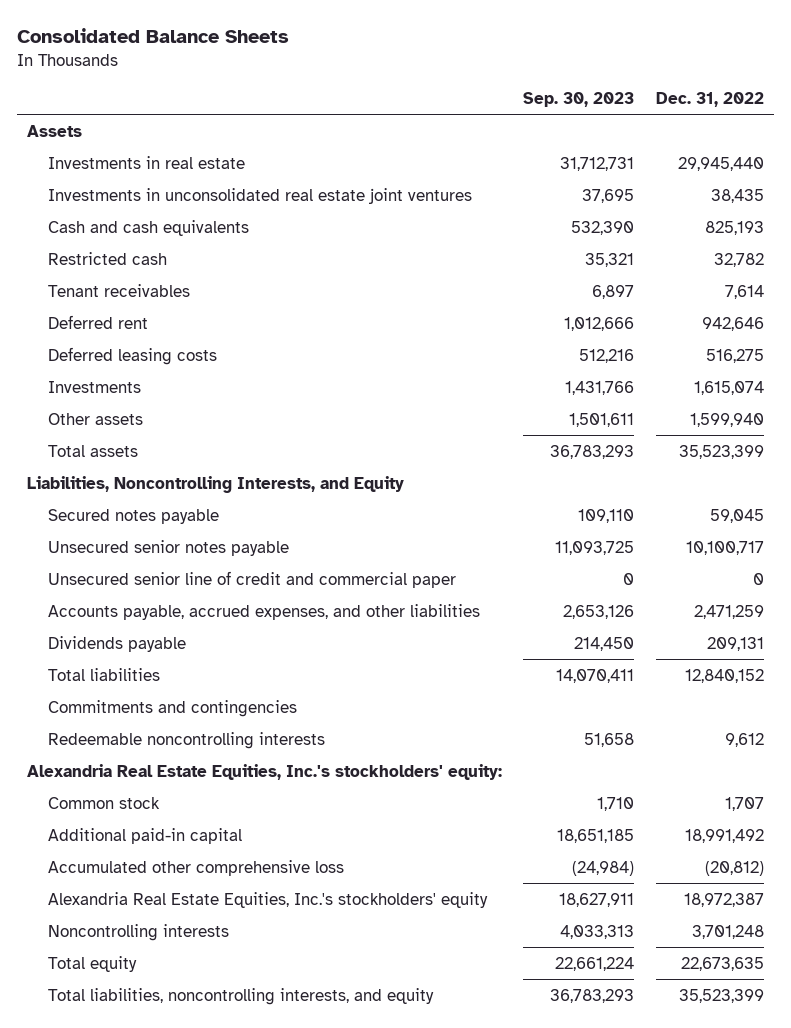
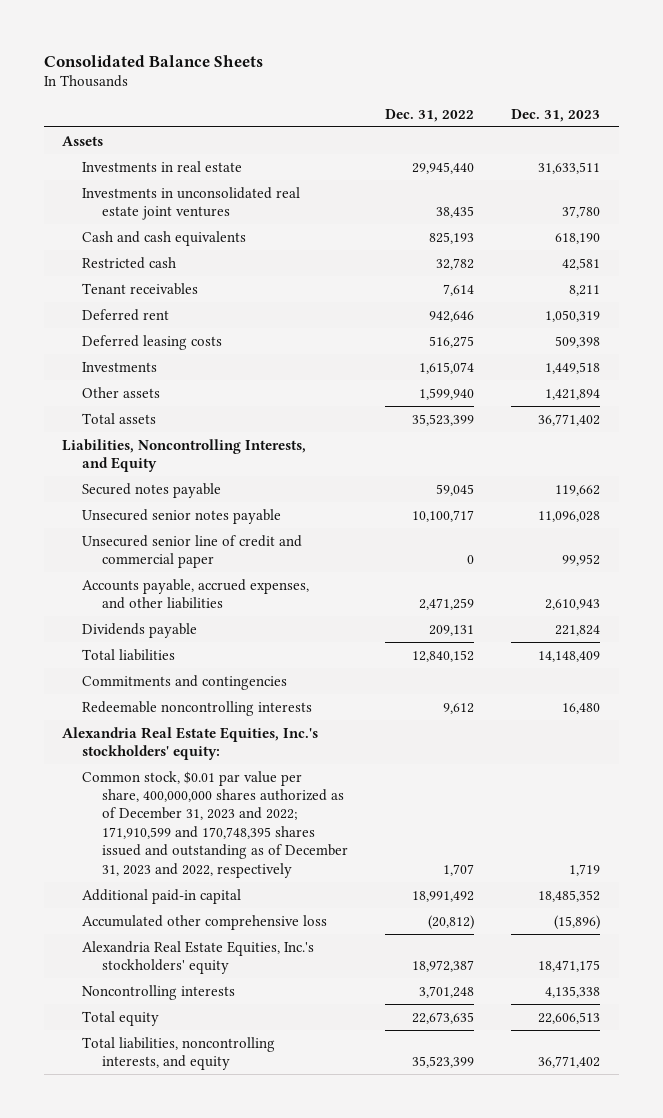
[523,92,635,108] Sep. 30, 2023 -> none
none -> [511,108,601,122] Dec. 31, 2023
[47,796,160,809] Common stock -> [81,770,348,878] Common stock, $0.01 par value per share, 400,000,000 shares authorized as of December 31, 2023 and 2022; 171,910,599 and 170,748,395 shares issued and outstanding as of December 31, 2023 and 2022, respectively

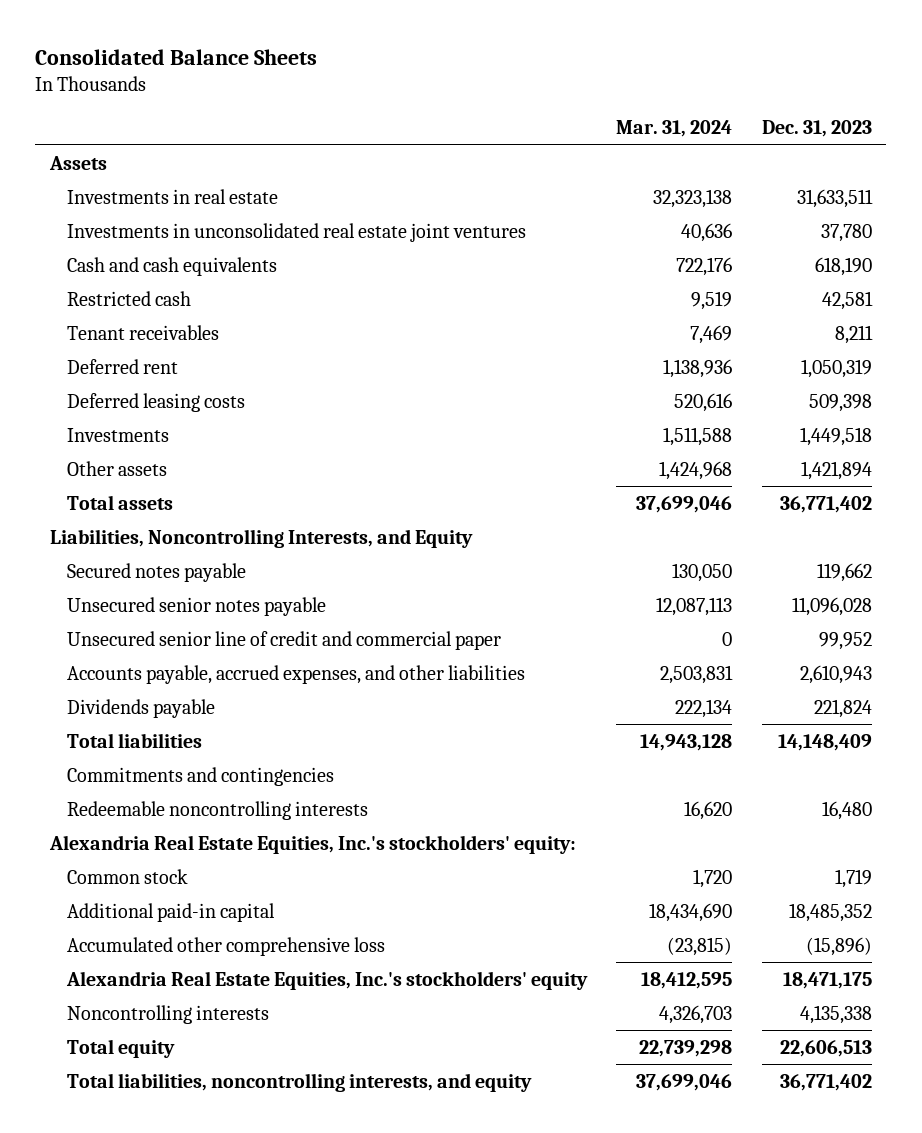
[384,108,474,122] Dec. 31, 2022 -> none
none -> [616,120,733,138] Mar. 31, 2024
[81,770,348,878] Common stock, $0.01 par value per share, 400,000,000 shares authorized as of December 31, 2023 and 2022; 171,910,599 and 170,748,395 shares issued and outstanding as of December 31, 2023 and 2022, respectively -> [66,868,188,884] Common stock

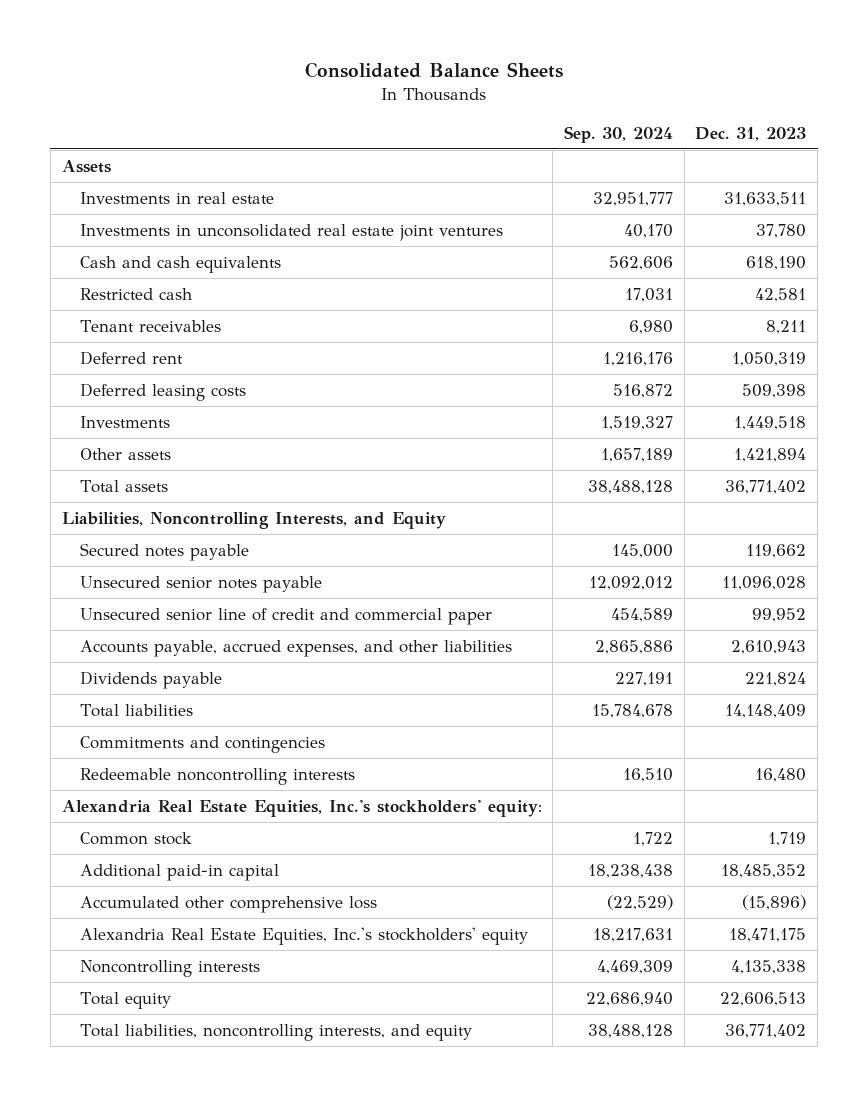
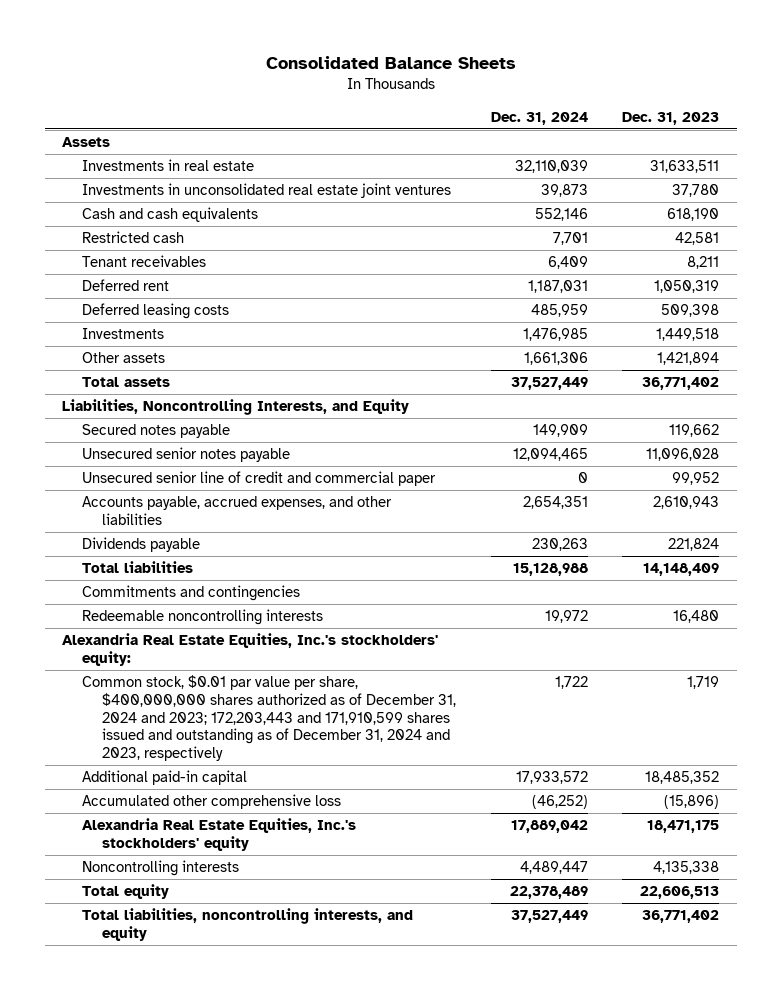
[563,125,673,143] Sep. 30, 2024 -> none
none -> [490,111,588,125] Dec. 31, 2024
[80,831,193,845] Common stock -> [82,675,456,762] Common stock, $0.01 par value per share, $400,000,000 shares authorized as of December 31, 2024 and 2023; 172,203,443 and 171,910,599 shares issued and outstanding as of December 31, 2024 and 2023, respectively

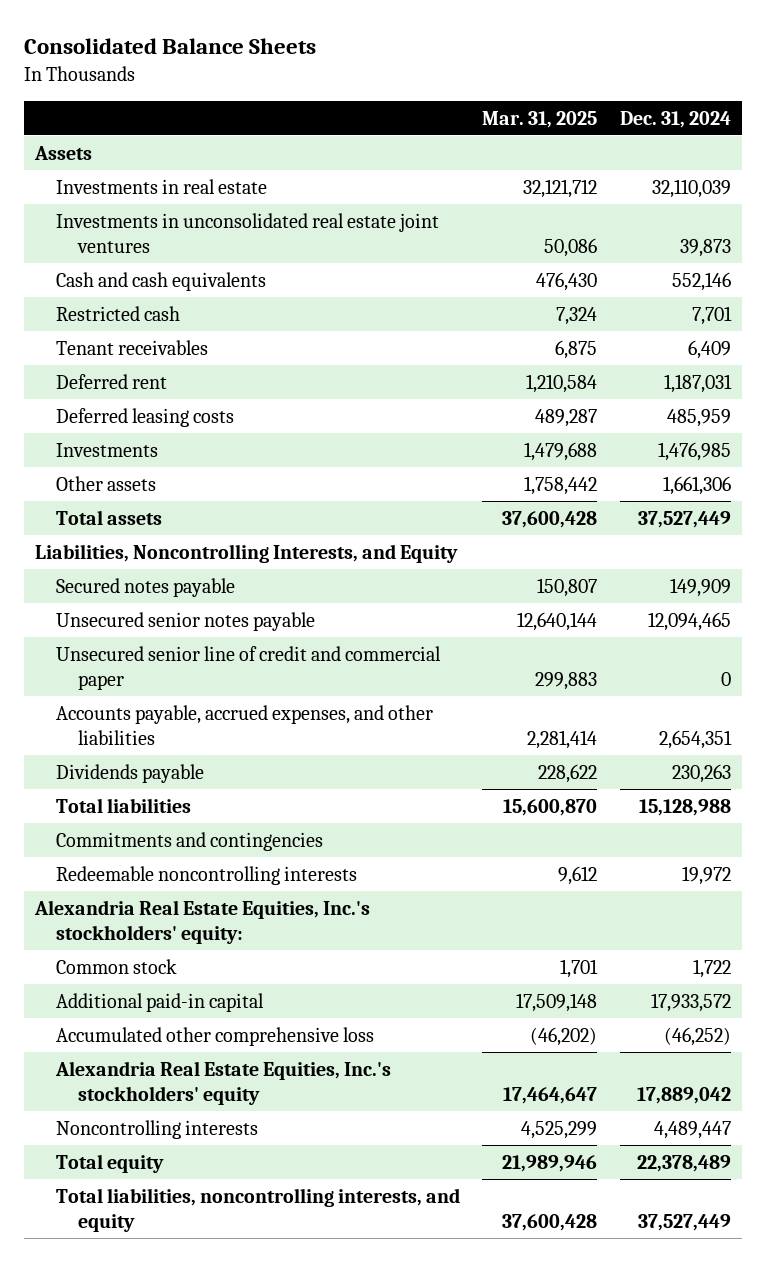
[622,111,720,125] Dec. 31, 2023 -> none
none -> [482,110,598,128] Mar. 31, 2025
[82,675,456,762] Common stock, $0.01 par value per share, $400,000,000 shares authorized as of December 31, 2024 and 2023; 172,203,443 and 171,910,599 shares issued and outstanding as of December 31, 2024 and 2023, respectively -> [56,958,178,974] Common stock

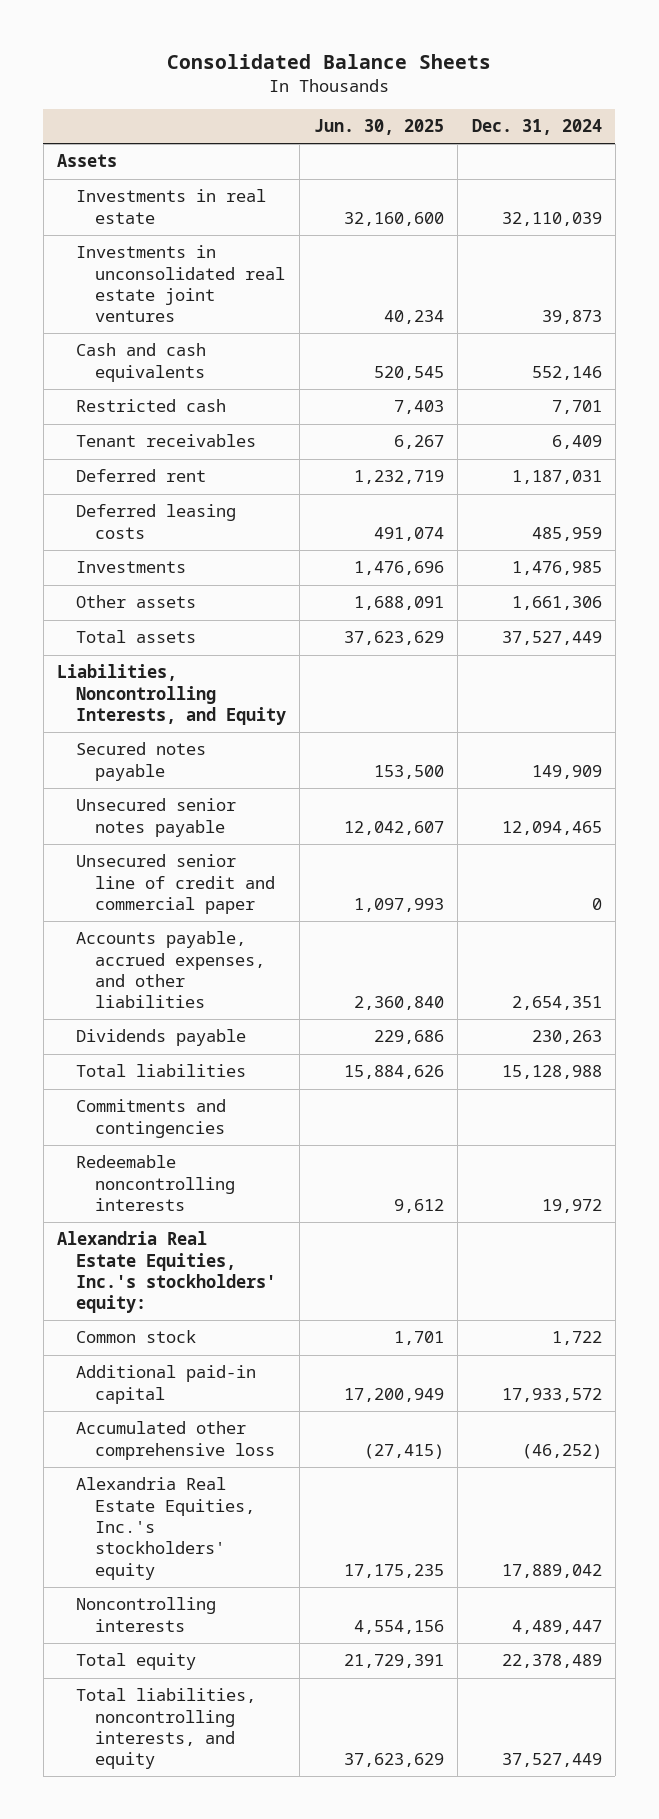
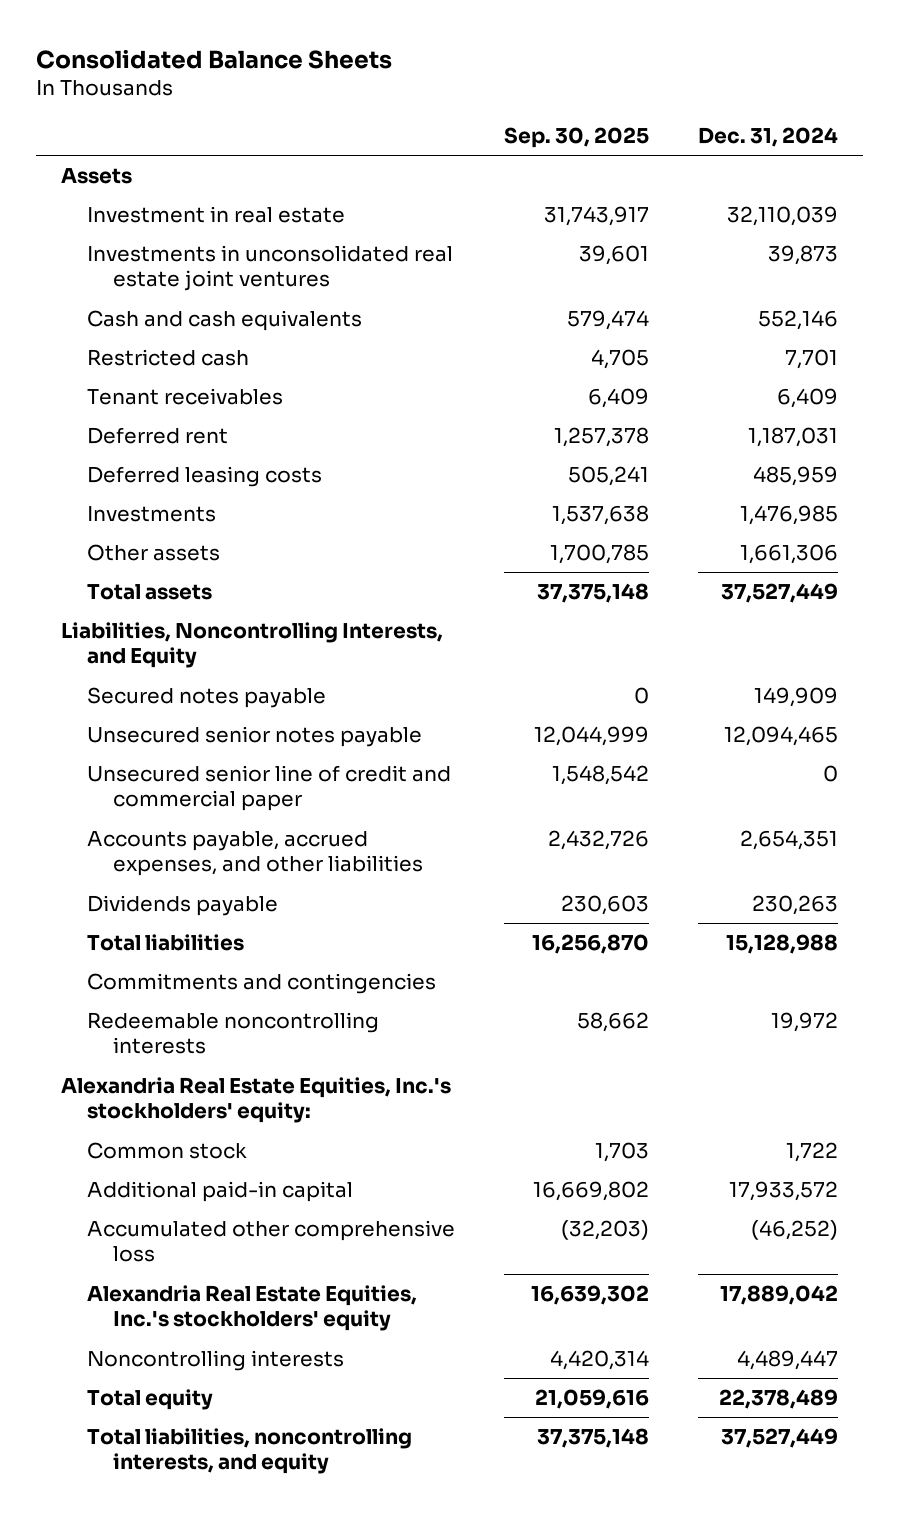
[313,118,444,135] Jun. 30, 2025 -> none
none -> [503,126,649,148] Sep. 30, 2025
[75,189,266,224] Investments in real estate -> [86,206,345,224] Investment in real estate

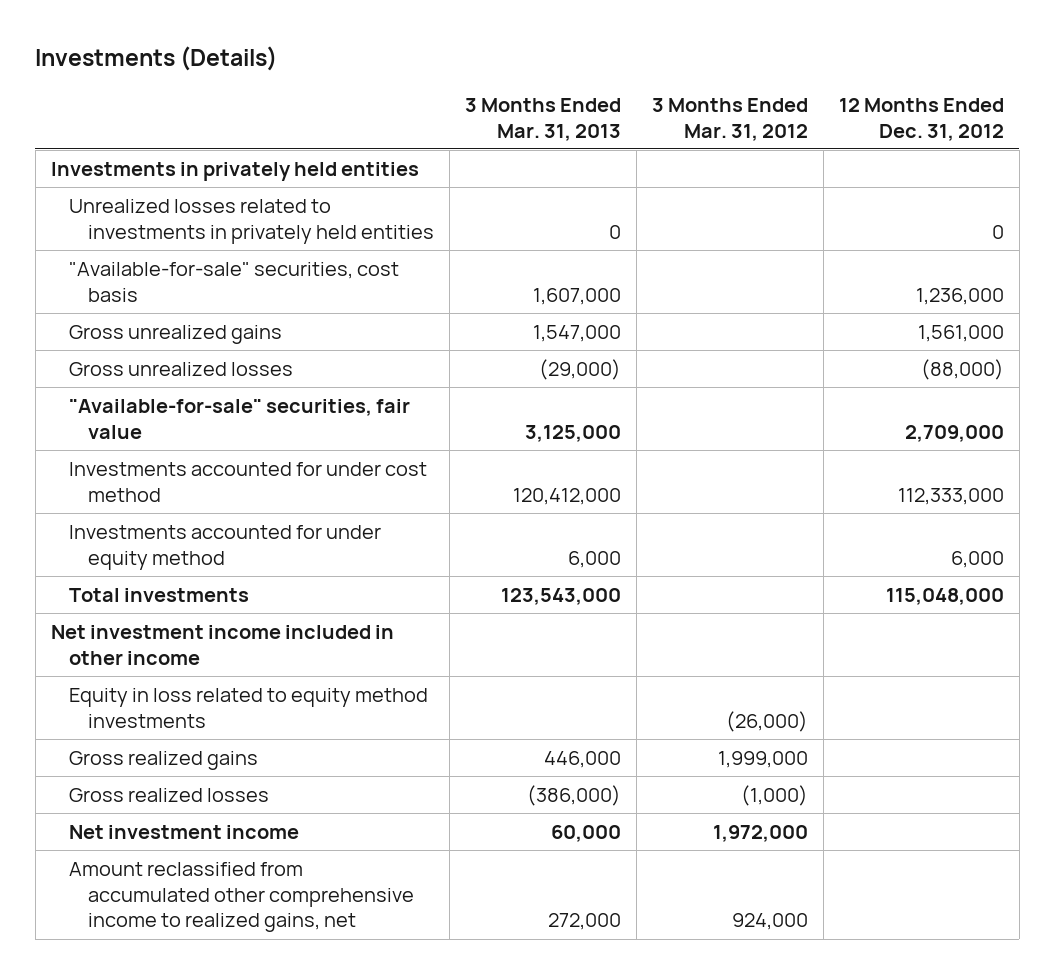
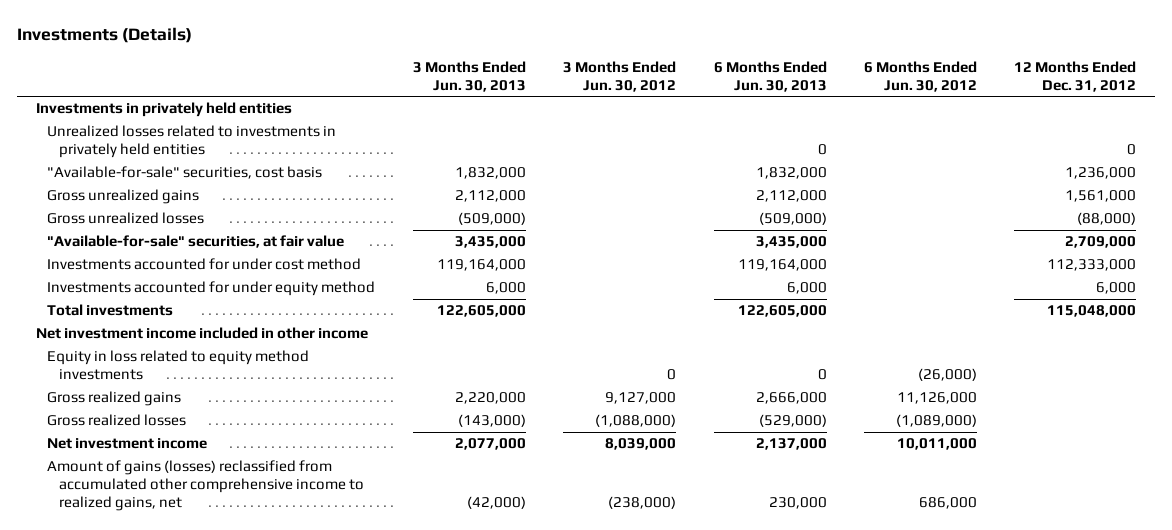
[464,97,621,141] 3 Months Ended Mar. 31, 2013 -> none
[651,97,808,141] 3 Months Ended Mar. 31, 2012 -> none
none -> [412,61,526,92] 3 Months Ended Jun. 30, 2013
none -> [563,61,677,92] 3 Months Ended Jun. 30, 2012
none -> [713,61,827,92] 6 Months Ended Jun. 30, 2013
none -> [863,61,977,92] 6 Months Ended Jun. 30, 2012
[69,398,411,439] "Available-for-sale" securities, fair value -> [47,235,345,249] "Available-for-sale" securities, at fair value
[69,861,414,933] Amount reclassified from accumulated other comprehensive income to realized gains, net -> [47,460,365,511] Amount of gains (losses) reclassified from accumulated other comprehensive income to realized gains, net

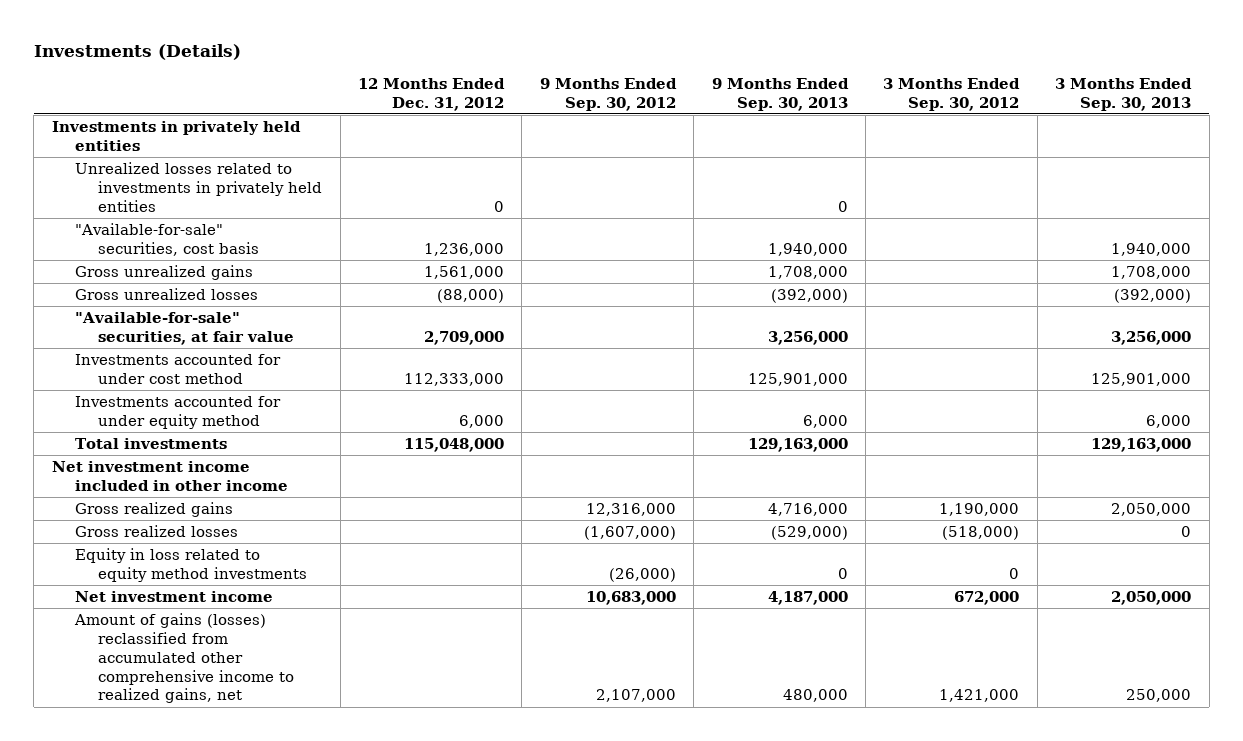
[412,61,526,92] 3 Months Ended Jun. 30, 2013 -> none
[563,61,677,92] 3 Months Ended Jun. 30, 2012 -> none
[713,61,827,92] 6 Months Ended Jun. 30, 2013 -> none
[863,61,977,92] 6 Months Ended Jun. 30, 2012 -> none
none -> [539,77,677,111] 9 Months Ended Sep. 30, 2012
none -> [711,77,849,111] 9 Months Ended Sep. 30, 2013
none -> [883,77,1021,111] 3 Months Ended Sep. 30, 2012
none -> [1055,77,1193,111] 3 Months Ended Sep. 30, 2013
[47,350,310,381] Equity in loss related to equity method investments -> [74,548,308,582] Equity in loss related to equity method investments

